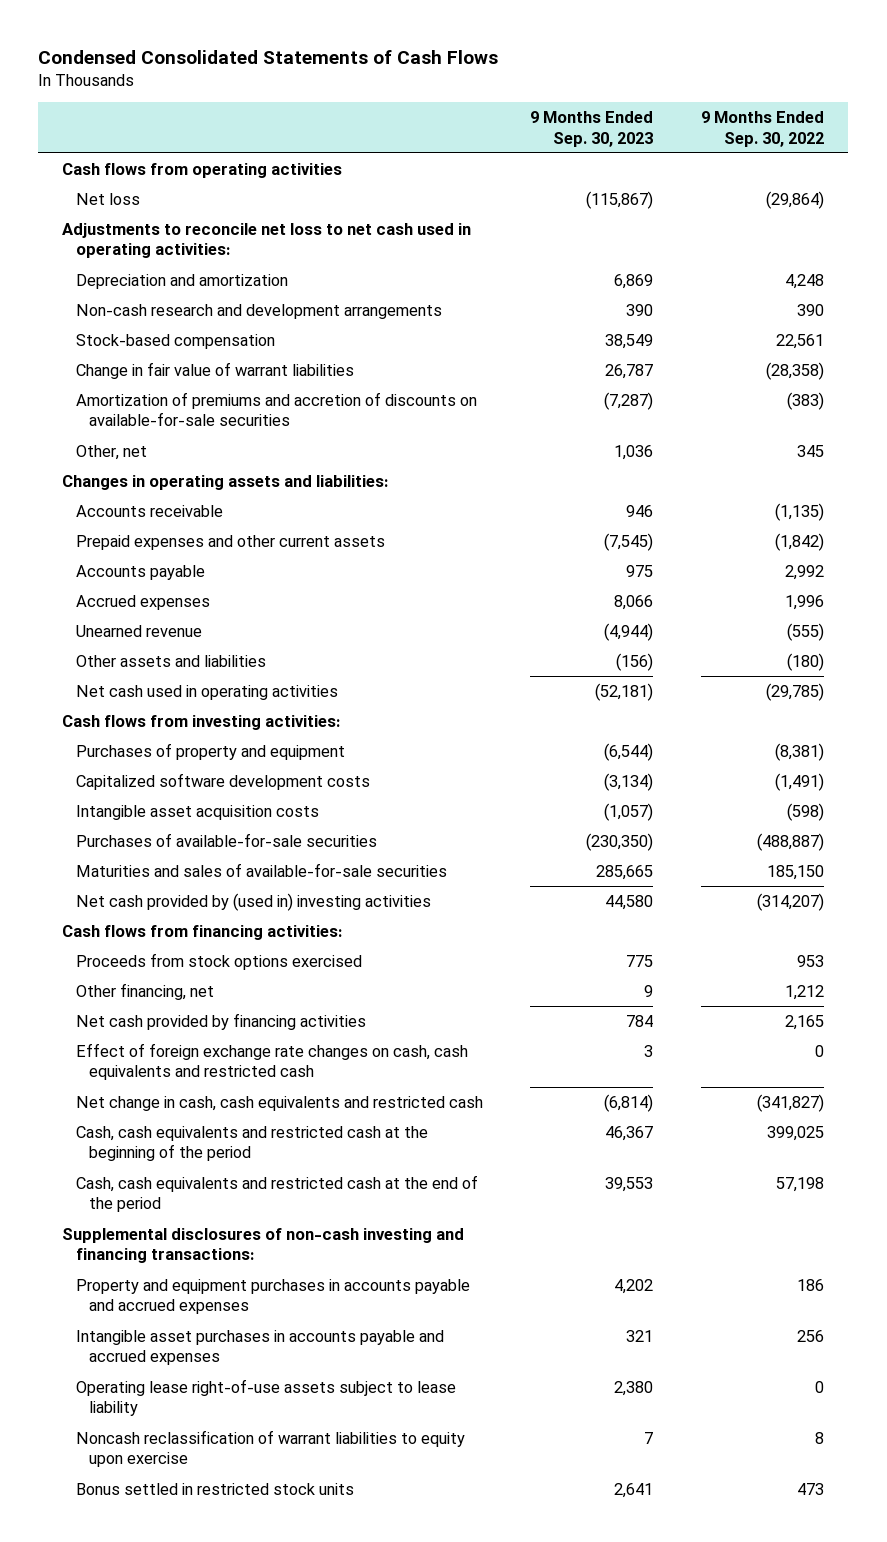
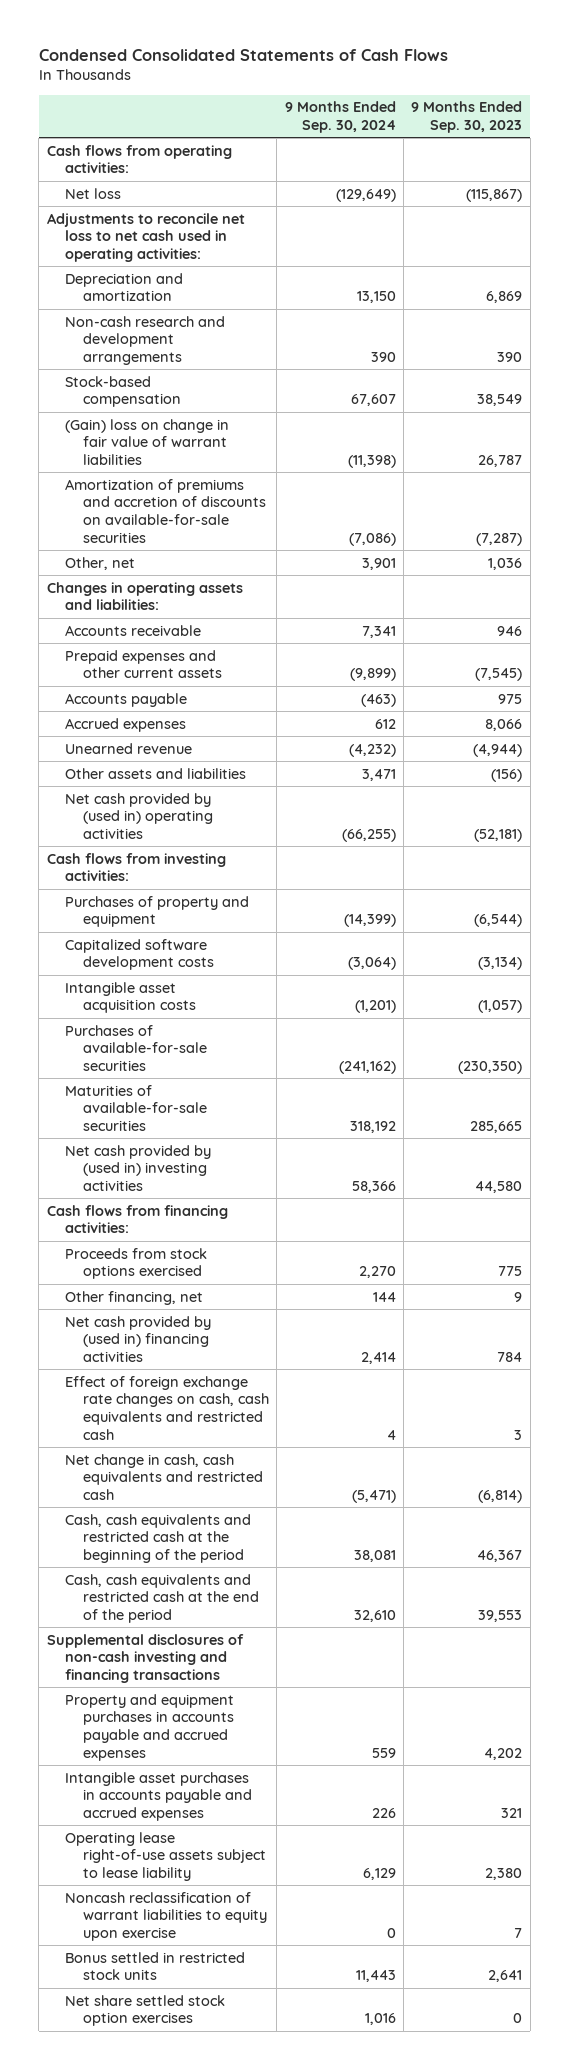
[701,111,825,147] 9 Months Ended Sep. 30, 2022 -> none
none -> [284,101,396,133] 9 Months Ended Sep. 30, 2024
[62,162,343,178] Cash flows from operating activities -> [46,144,232,174] Cash flows from operating activities:
[75,361,354,379] Change in fair value of warrant liabilities -> [64,418,229,465] (Gain) loss on change in fair value of warrant liabilities
[75,684,338,700] Net cash used in operating activities -> [64,792,213,839] Net cash provided by (used in) operating activities
[75,862,447,877] Maturities and sales of available-for-sale securities -> [64,1084,207,1131] Maturities of available-for-sale securities
[75,1012,366,1030] Net cash provided by financing activities -> [64,1315,211,1362] Net cash provided by (used in) financing activities
[62,1227,465,1264] Supplemental disclosures of non-cash investing and financing transactions: -> [46,1633,244,1683] Supplemental disclosures of non-cash investing and financing transactions
none -> [64,1994,225,2027] Net share settled stock option exercises

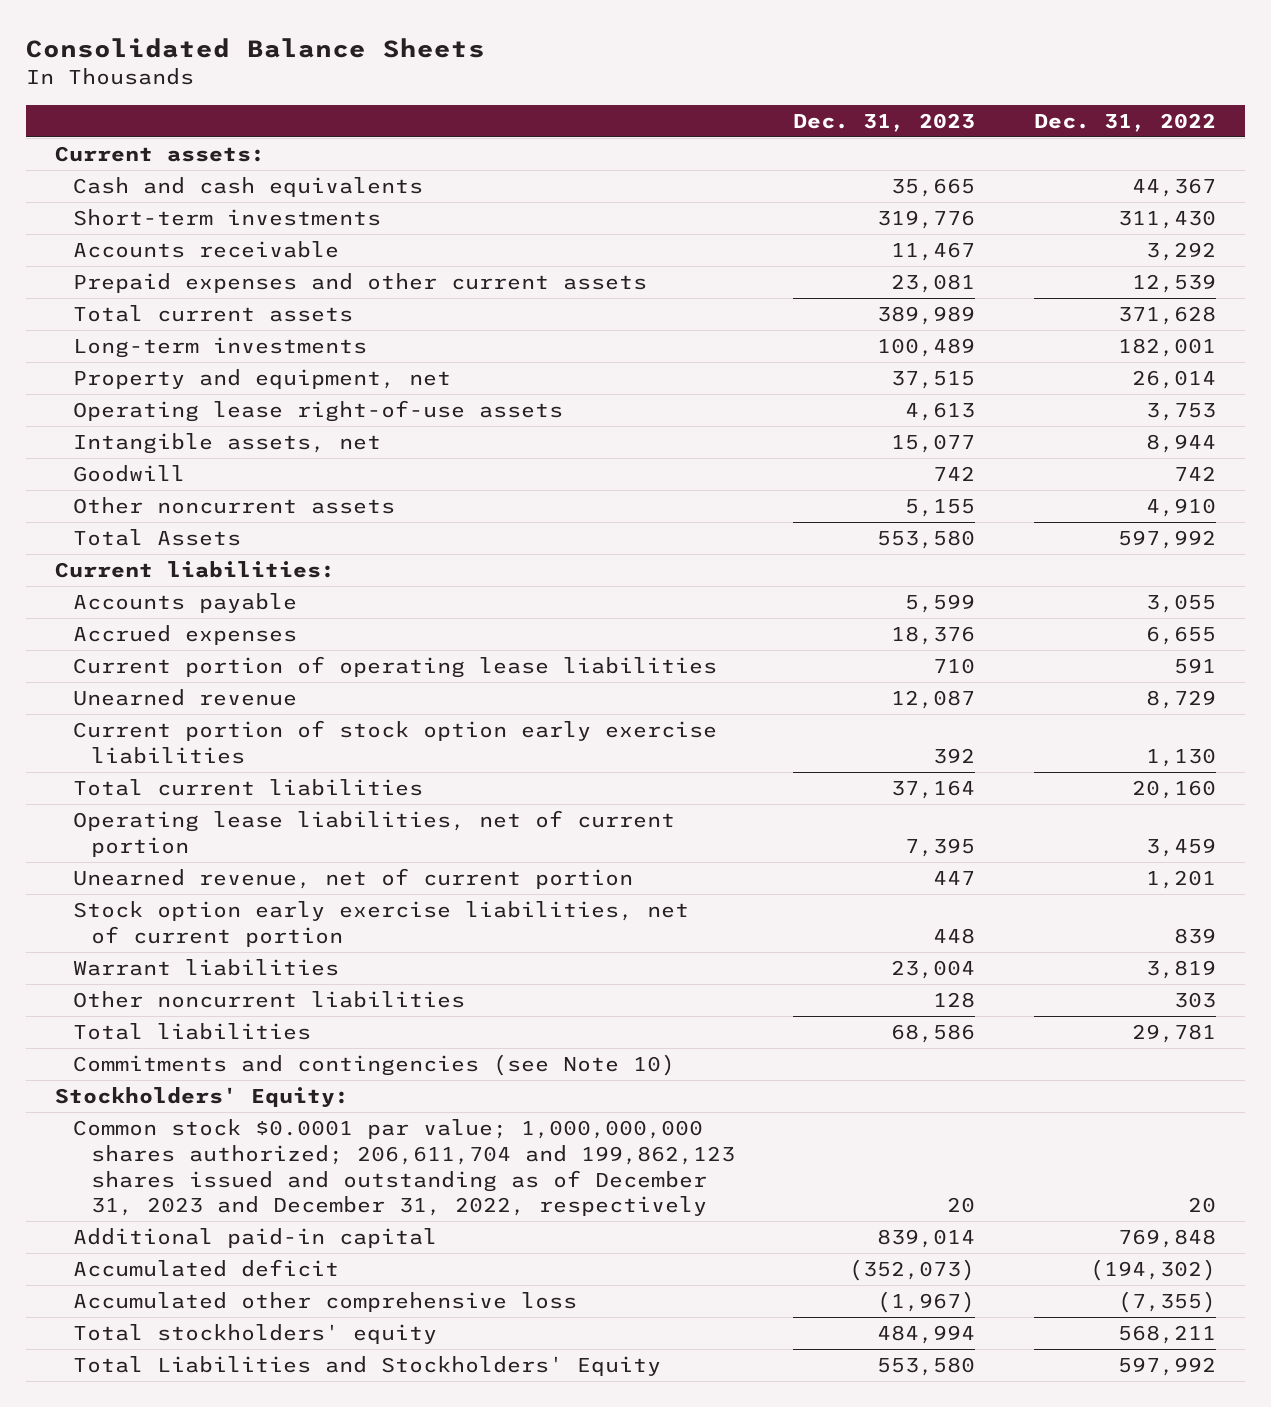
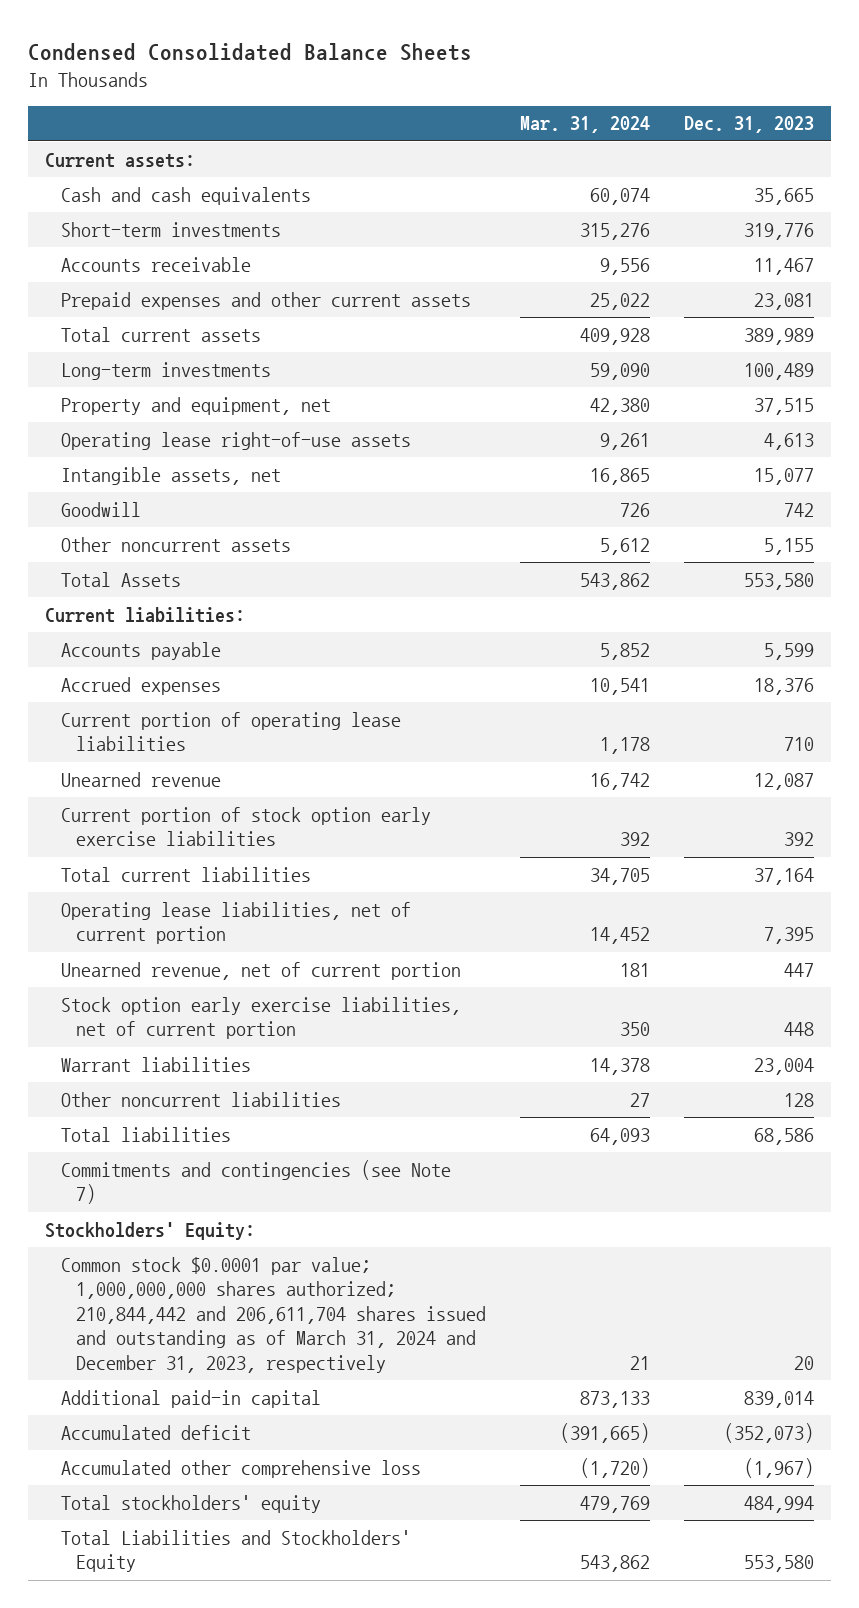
[25,38,485,59] Consolidated Balance Sheets -> [28,43,473,62] Condensed Consolidated Balance Sheets
[1033,112,1216,132] Dec. 31, 2022 -> none
none -> [519,116,650,134] Mar. 31, 2024
[72,1054,675,1077] Commitments and contingencies (see Note 10) -> [60,1159,451,1205] Commitments and contingencies (see Note 7)
[72,1119,735,1217] Common stock $0.0001 par value; 1,000,000,000 shares authorized; 206,611,704 and 199,862,123 shares issued and outstanding as of December 31, 2023 and December 31, 2022, respectively -> [60,1256,487,1373] Common stock $0.0001 par value; 1,000,000,000 shares authorized; 210,844,442 and 206,611,704 shares issued and outstanding as of March 31, 2024 and December 31, 2023, respectively

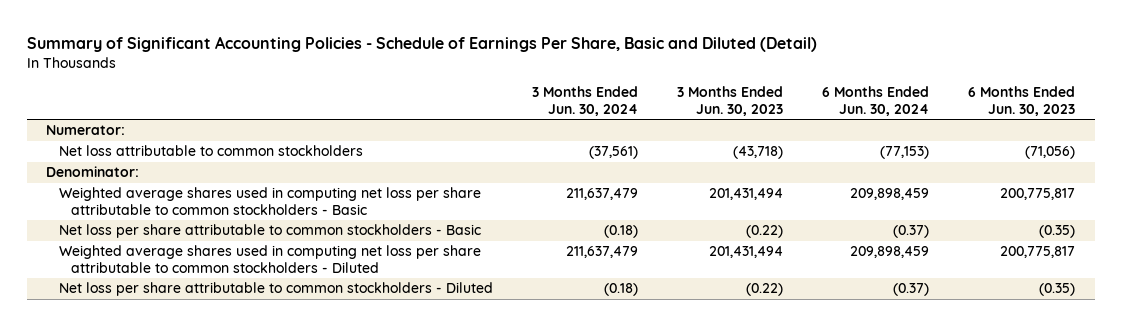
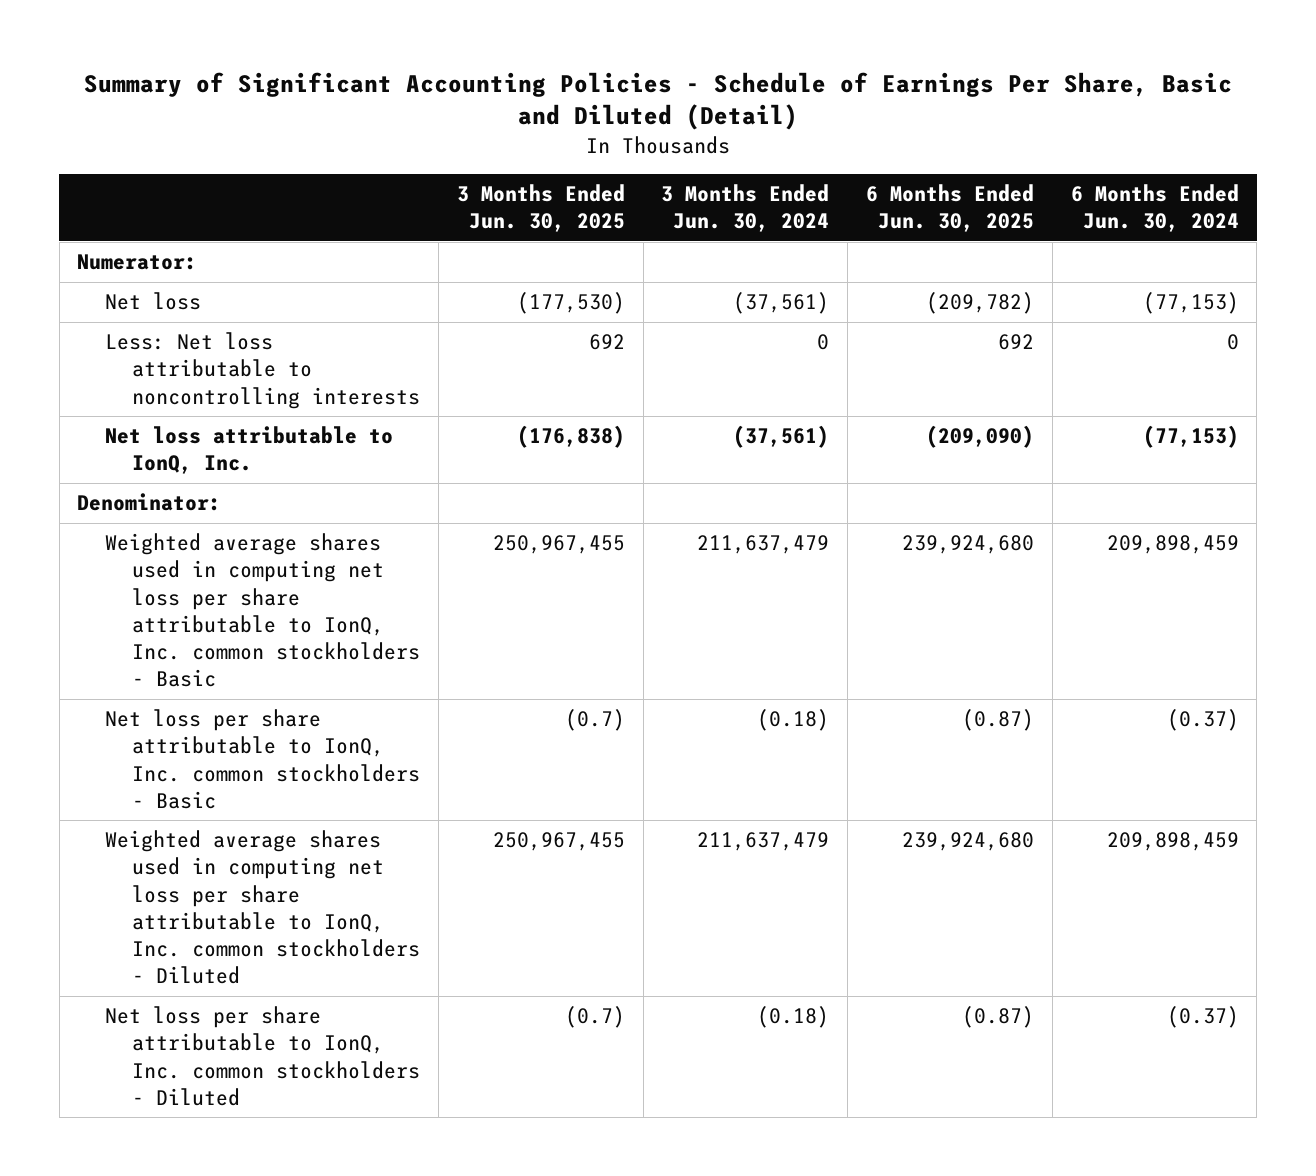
[676,86,783,116] 3 Months Ended Jun. 30, 2023 -> none
[968,86,1076,116] 6 Months Ended Jun. 30, 2023 -> none
none -> [456,183,625,233] 3 Months Ended Jun. 30, 2025
none -> [865,183,1034,233] 6 Months Ended Jun. 30, 2025
none -> [104,292,201,311] Net loss
none -> [104,332,421,409] Less: Net loss attributable to noncontrolling interests
[58,145,363,157] Net loss attributable to common stockholders -> [104,426,393,475] Net loss attributable to IonQ, Inc.
[58,187,481,215] Weighted average shares used in computing net loss per share attributable to common stockholders - Basic -> [104,533,421,688] Weighted average shares used in computing net loss per share attributable to IonQ, Inc. common stockholders - Basic
[58,224,481,239] Net loss per share attributable to common stockholders - Basic -> [104,709,421,809] Net loss per share attributable to IonQ, Inc. common stockholders - Basic
[58,245,481,273] Weighted average shares used in computing net loss per share attributable to common stockholders - Diluted -> [104,830,421,985] Weighted average shares used in computing net loss per share attributable to IonQ, Inc. common stockholders - Diluted
[58,282,493,297] Net loss per share attributable to common stockholders - Diluted -> [104,1006,421,1106] Net loss per share attributable to IonQ, Inc. common stockholders - Diluted

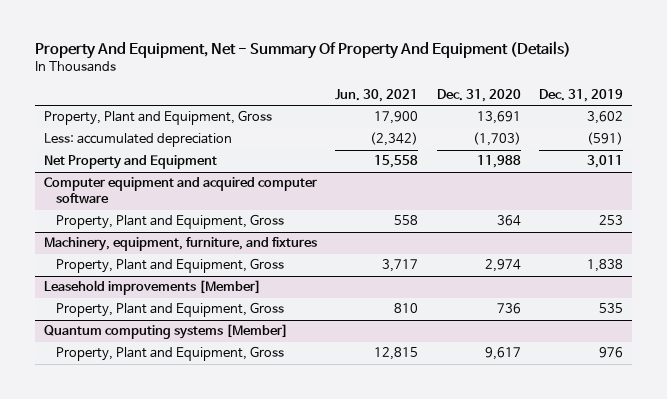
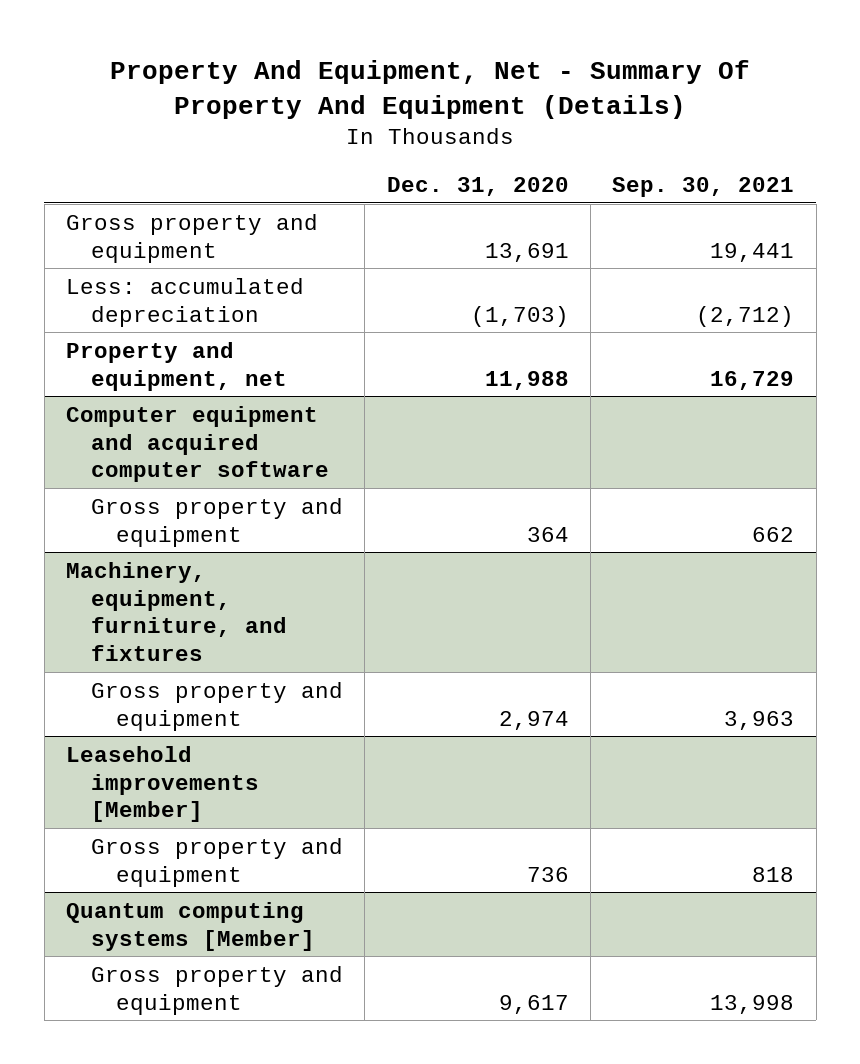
[335,89,419,103] Jun. 30, 2021 -> none
[539,89,624,103] Dec. 31, 2019 -> none
none -> [612,177,795,198] Sep. 30, 2021
[43,110,272,126] Property, Plant and Equipment, Gross -> [65,213,318,263] Gross property and equipment
[43,155,217,170] Net Property and Equipment -> [65,341,288,391] Property and equipment, net
[55,214,284,230] Property, Plant and Equipment, Gross -> [91,497,344,547] Gross property and equipment
[55,258,284,274] Property, Plant and Equipment, Gross -> [91,681,344,731] Gross property and equipment
[55,302,284,318] Property, Plant and Equipment, Gross -> [91,837,344,887] Gross property and equipment
[55,346,284,362] Property, Plant and Equipment, Gross -> [91,965,344,1015] Gross property and equipment

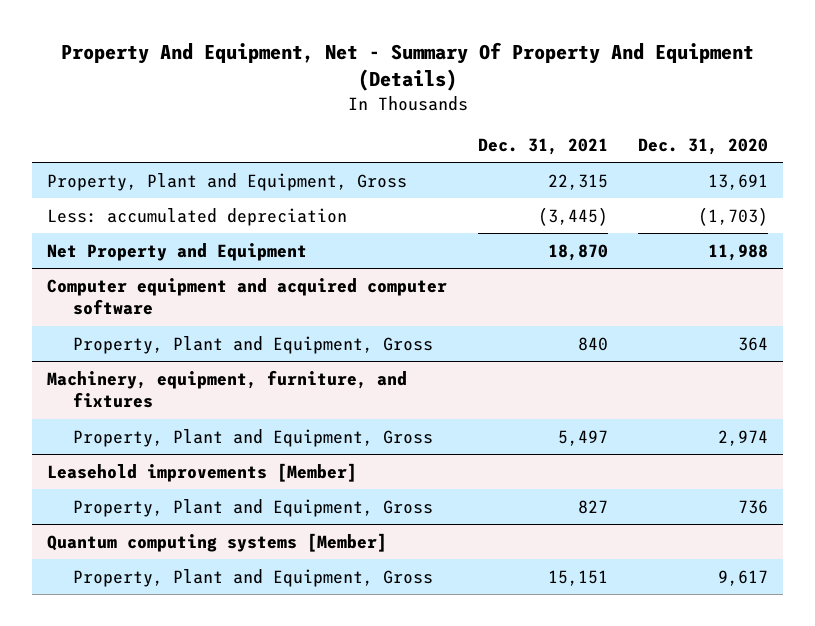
[612,177,795,198] Sep. 30, 2021 -> none
none -> [477,137,608,155] Dec. 31, 2021
[65,213,318,263] Gross property and equipment -> [47,172,408,191] Property, Plant and Equipment, Gross
[65,341,288,391] Property and equipment, net -> [47,242,308,261] Net Property and Equipment
[91,497,344,547] Gross property and equipment -> [73,335,434,354] Property, Plant and Equipment, Gross
[91,681,344,731] Gross property and equipment -> [73,428,434,447] Property, Plant and Equipment, Gross
[91,837,344,887] Gross property and equipment -> [73,498,434,517] Property, Plant and Equipment, Gross
[91,965,344,1015] Gross property and equipment -> [73,568,434,587] Property, Plant and Equipment, Gross

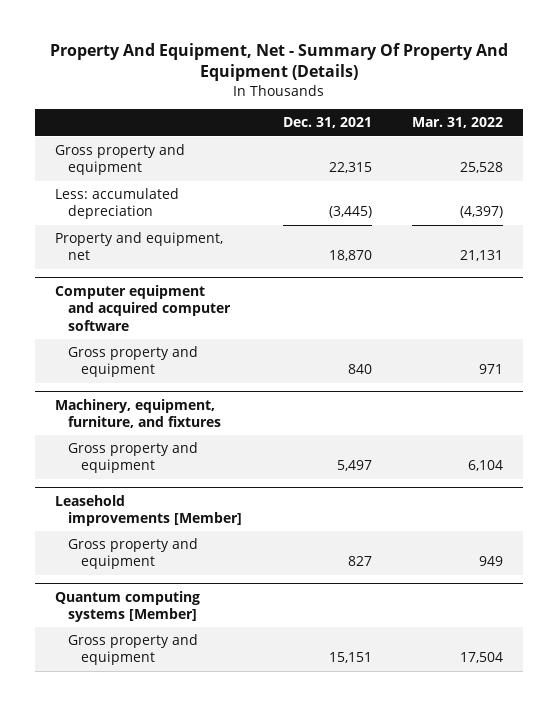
[638,137,769,155] Dec. 31, 2020 -> none
none -> [412,117,504,129] Mar. 31, 2022
[47,172,408,191] Property, Plant and Equipment, Gross -> [55,143,186,176] Gross property and equipment
[47,242,308,261] Net Property and Equipment -> [55,231,224,261] Property and equipment, net
[73,335,434,354] Property, Plant and Equipment, Gross -> [68,345,199,378] Gross property and equipment
[73,428,434,447] Property, Plant and Equipment, Gross -> [68,441,199,474] Gross property and equipment
[73,498,434,517] Property, Plant and Equipment, Gross -> [68,537,199,570] Gross property and equipment
[73,568,434,587] Property, Plant and Equipment, Gross -> [68,633,199,666] Gross property and equipment

